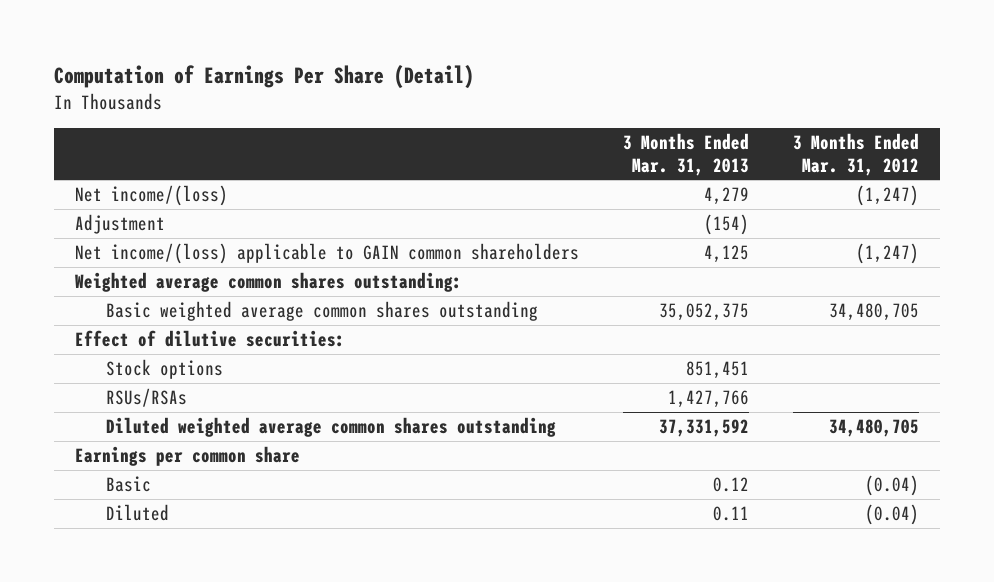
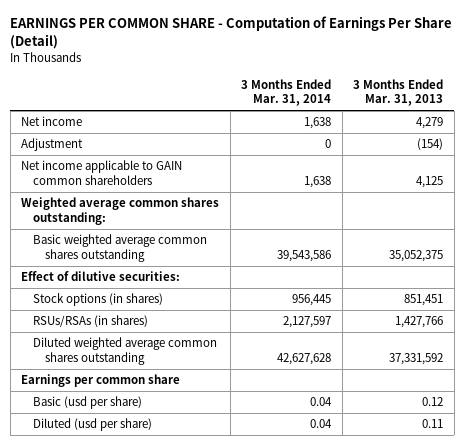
[53,65,474,90] Computation of Earnings Per Share (Detail) -> [10,16,453,50] EARNINGS PER COMMON SHARE - Computation of Earnings Per Share (Detail)
[792,132,919,176] 3 Months Ended Mar. 31, 2012 -> none
none -> [241,78,332,107] 3 Months Ended Mar. 31, 2014
[75,185,229,207] Net income/(loss) -> [21,116,83,127] Net income
[75,243,580,265] Net income/(loss) applicable to GAIN common shareholders -> [21,160,183,185] Net income applicable to GAIN common shareholders
[105,359,223,380] Stock options -> [33,293,164,307] Stock options (in shares)
[105,388,187,408] RSUs/RSAs -> [33,315,149,328] RSUs/RSAs (in shares)
[105,476,151,493] Basic -> [33,396,143,410] Basic (usd per share)
[105,504,169,522] Diluted -> [33,418,153,432] Diluted (usd per share)

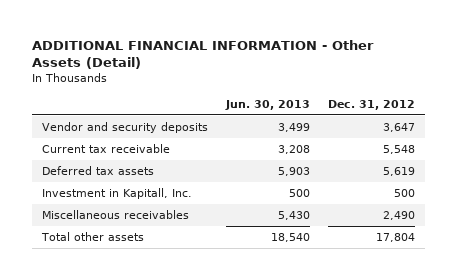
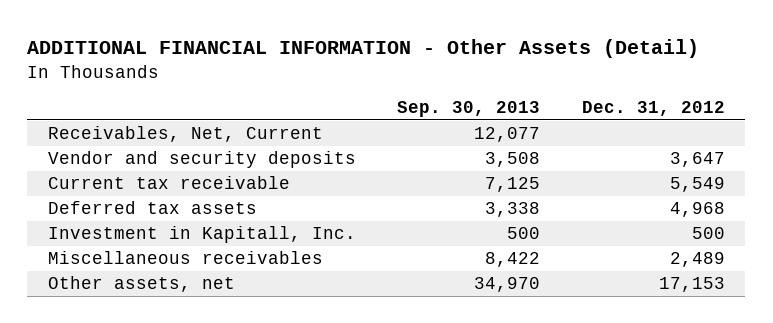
[224,100,310,111] Jun. 30, 2013 -> none
none -> [397,101,541,118] Sep. 30, 2013
none -> [48,126,324,143] Receivables, Net, Current
[383,144,416,154] 5,548 -> [669,177,725,193] 5,549
[383,166,416,176] 5,619 -> [669,202,725,218] 4,968
[383,210,416,220] 2,490 -> [669,252,725,268] 2,489
[40,231,144,241] Total other assets -> [48,276,236,293] Other assets, net
[376,232,416,242] 17,804 -> [658,277,725,293] 17,153

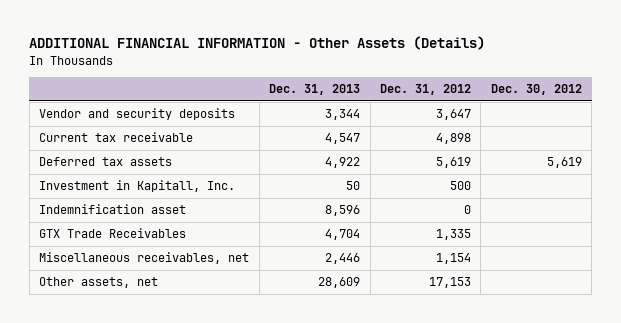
[27,39,700,59] ADDITIONAL FINANCIAL INFORMATION - Other Assets (Detail) -> [29,36,486,51] ADDITIONAL FINANCIAL INFORMATION - Other Assets (Details)
[397,101,541,118] Sep. 30, 2013 -> none
none -> [269,84,361,96] Dec. 31, 2013
none -> [490,84,582,96] Dec. 30, 2012
[48,126,324,143] Receivables, Net, Current -> none
[669,177,725,193] 5,549 -> [435,133,471,145] 4,898
[669,202,725,218] 4,968 -> [435,157,471,169] 5,619
none -> [39,204,187,215] Indemnification asset
none -> [39,228,187,239] GTX Trade Receivables
[48,251,324,265] Miscellaneous receivables -> [39,252,250,265] Miscellaneous receivables, net
[669,252,725,268] 2,489 -> [435,253,471,265] 1,154

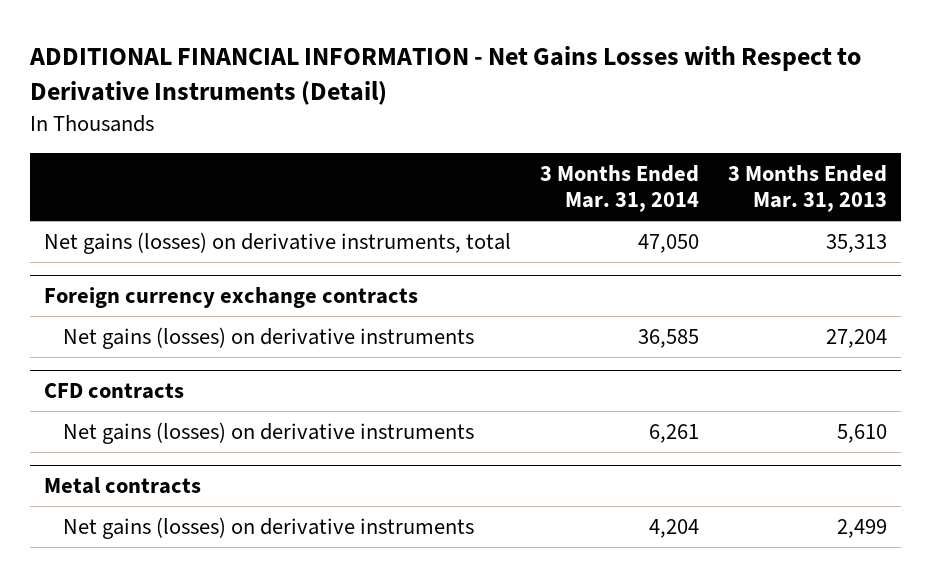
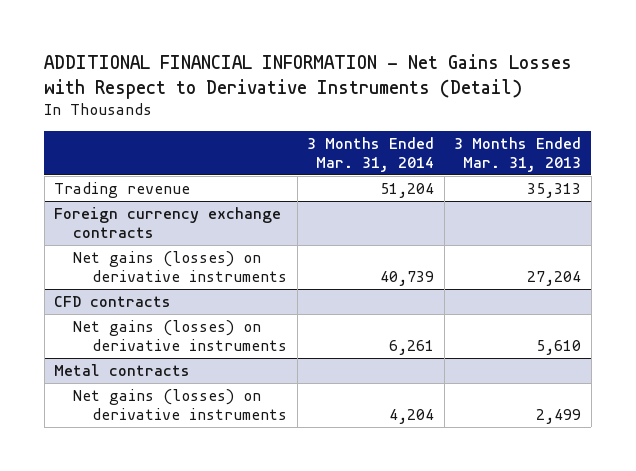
[44,232,512,255] Net gains (losses) on derivative instruments, total -> none
none -> [54,181,191,198] Trading revenue
[637,329,699,349] 36,585 -> [380,270,435,286] 40,739

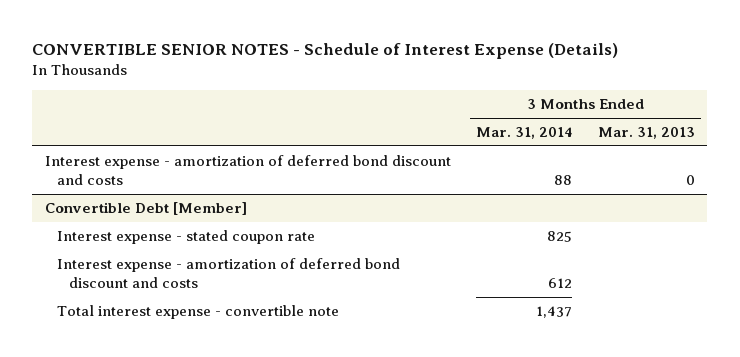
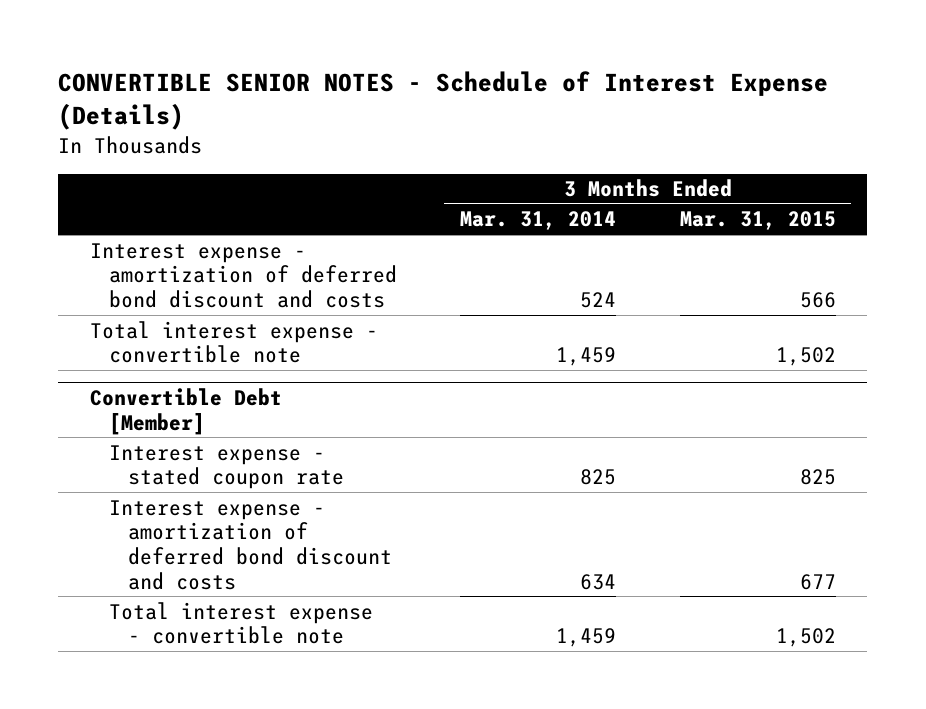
[597,127,695,140] Mar. 31, 2013 -> none
none -> [679,211,836,231] Mar. 31, 2015
[554,175,573,186] 88 -> [580,291,617,308] 524
none -> [89,320,378,364] Total interest expense - convertible note
[548,278,573,289] 612 -> [580,573,617,590] 634
[536,306,573,319] 1,437 -> [556,628,617,648] 1,459

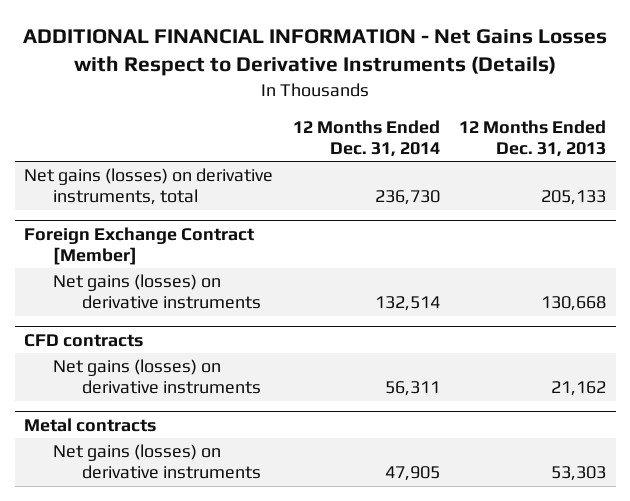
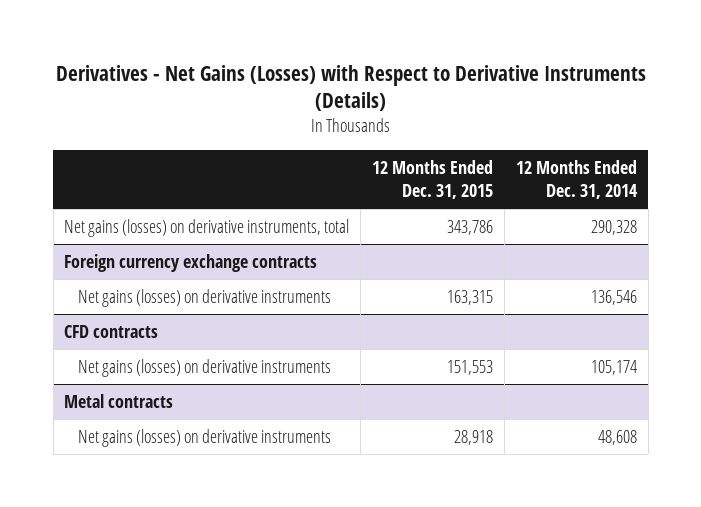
[23,28,608,77] ADDITIONAL FINANCIAL INFORMATION - Net Gains Losses with Respect to Derivative Instruments (Details) -> [55,64,646,112] Derivatives - Net Gains (Losses) with Respect to Derivative Instruments (Details)
[459,119,607,158] 12 Months Ended Dec. 31, 2013 -> none
none -> [372,160,494,199] 12 Months Ended Dec. 31, 2015
[374,190,440,206] 236,730 -> [590,219,637,235] 290,328
[24,226,255,266] Foreign Exchange Contract [Member] -> [64,253,318,272] Foreign currency exchange contracts
[374,296,440,312] 132,514 -> [590,289,637,305] 136,546
[384,381,440,397] 56,311 -> [590,359,637,375] 105,174
[384,466,440,482] 47,905 -> [597,429,637,445] 48,608

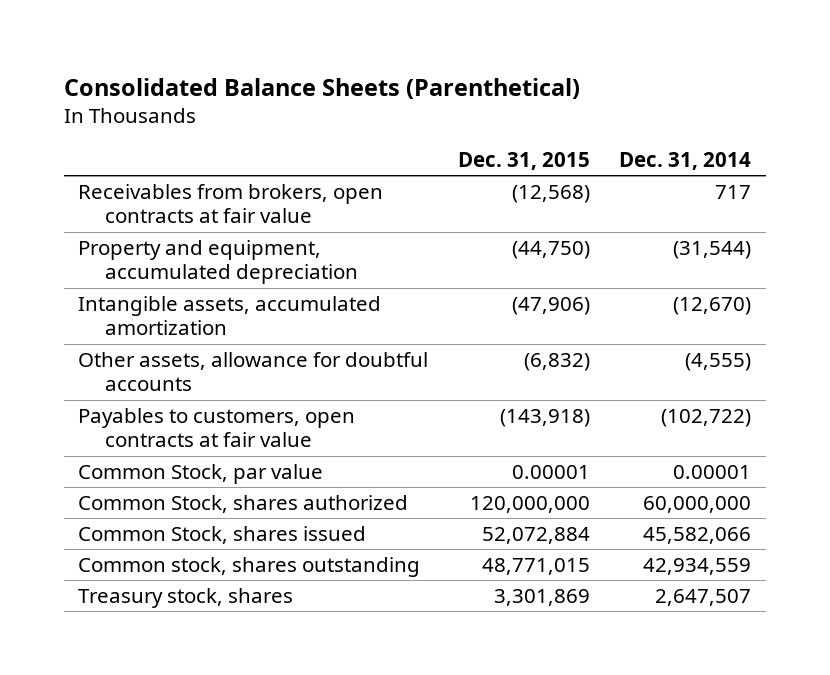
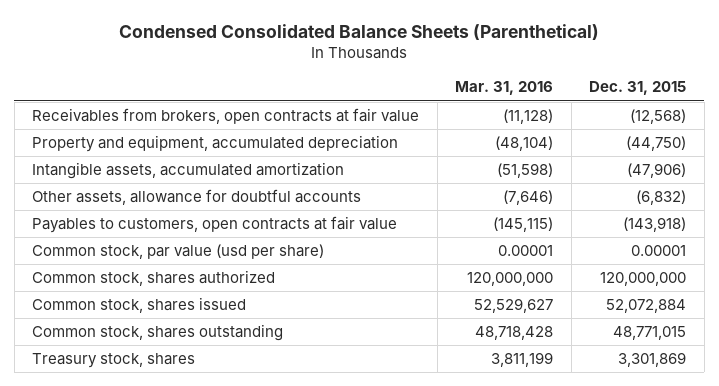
[63,77,580,99] Consolidated Balance Sheets (Parenthetical) -> [119,23,600,40] Condensed Consolidated Balance Sheets (Parenthetical)
[619,151,752,170] Dec. 31, 2014 -> none
none -> [455,81,554,96] Mar. 31, 2016
[78,464,324,485] Common Stock, par value -> [32,244,325,260] Common stock, par value (usd per share)
[78,495,409,514] Common Stock, shares authorized -> [32,270,276,287] Common stock, shares authorized
[78,526,367,545] Common Stock, shares issued -> [32,297,247,314] Common stock, shares issued

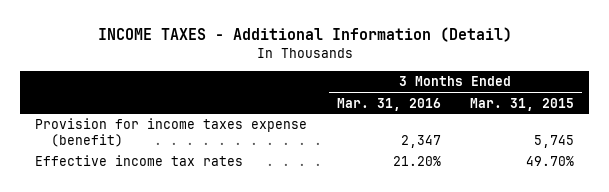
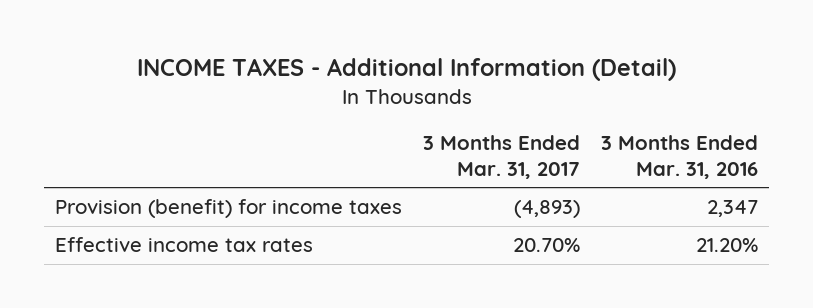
[470,97,575,111] Mar. 31, 2015 -> none
none -> [423,135,581,179] 3 Months Ended Mar. 31, 2017
[35,118,308,147] Provision for income taxes expense (benefit) -> [54,199,402,219] Provision (benefit) for income taxes

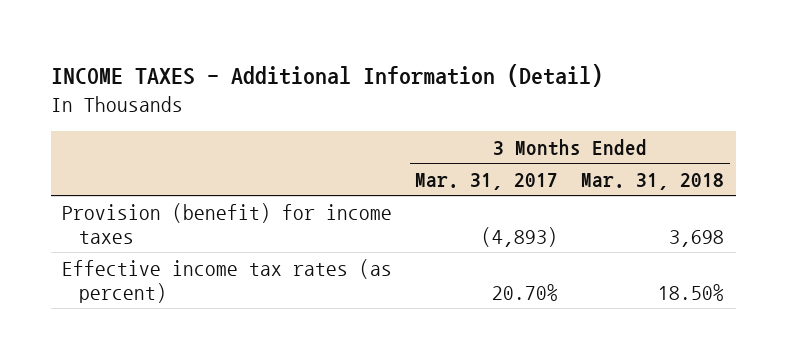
[601,135,759,179] 3 Months Ended Mar. 31, 2016 -> none
none -> [581,173,725,191] Mar. 31, 2018
[54,237,313,253] Effective income tax rates -> [62,258,393,303] Effective income tax rates (as percent)

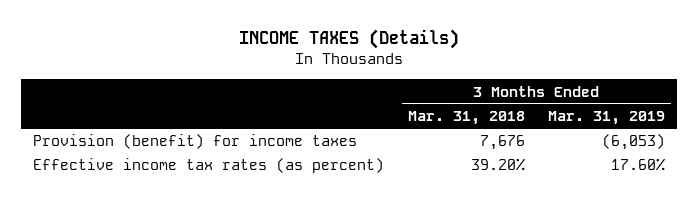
[50,63,603,87] INCOME TAXES - Additional Information (Detail) -> [239,29,460,50] INCOME TAXES (Details)
[415,173,559,191] Mar. 31, 2017 -> none
none -> [548,111,666,126] Mar. 31, 2019
[669,229,725,247] 3,698 -> [479,135,525,151] 7,676
[658,283,725,301] 18.50% -> [470,158,525,172] 39.20%

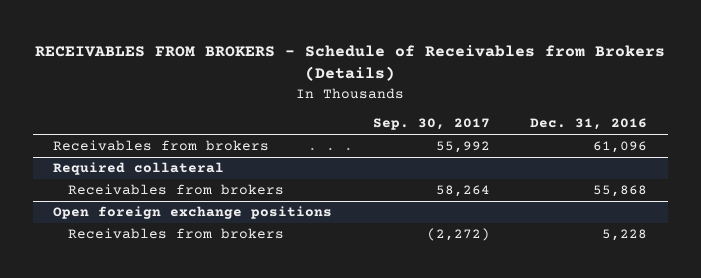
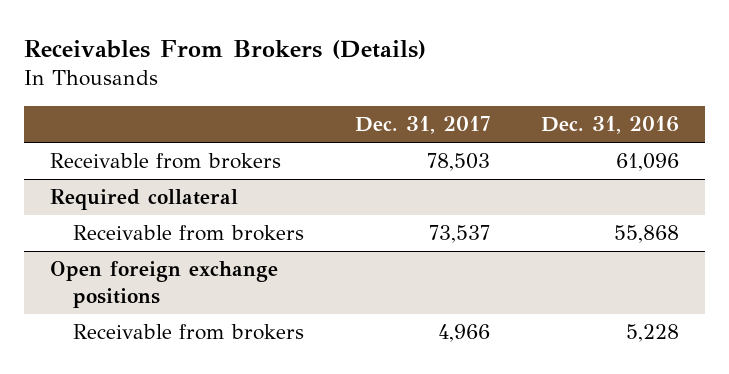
[35,44,666,82] RECEIVABLES FROM BROKERS - Schedule of Receivables from Brokers (Details) -> [24,39,427,59] Receivables From Brokers (Details)
[372,118,490,131] Sep. 30, 2017 -> none
none -> [354,116,490,135] Dec. 31, 2017
[53,140,270,152] Receivables from brokers -> [49,153,281,170] Receivable from brokers
[67,184,284,196] Receivables from brokers -> [72,225,304,242] Receivable from brokers
[67,228,284,240] Receivables from brokers -> [72,324,304,341] Receivable from brokers

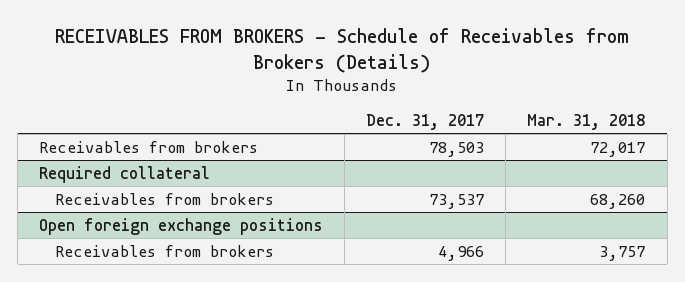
[24,39,427,59] Receivables From Brokers (Details) -> [55,28,630,73] RECEIVABLES FROM BROKERS - Schedule of Receivables from Brokers (Details)
[541,116,680,135] Dec. 31, 2016 -> none
none -> [527,113,646,130] Mar. 31, 2018
[49,153,281,170] Receivable from brokers -> [39,140,259,153] Receivables from brokers
[72,225,304,242] Receivable from brokers -> [54,192,274,205] Receivables from brokers
[72,324,304,341] Receivable from brokers -> [54,244,274,257] Receivables from brokers

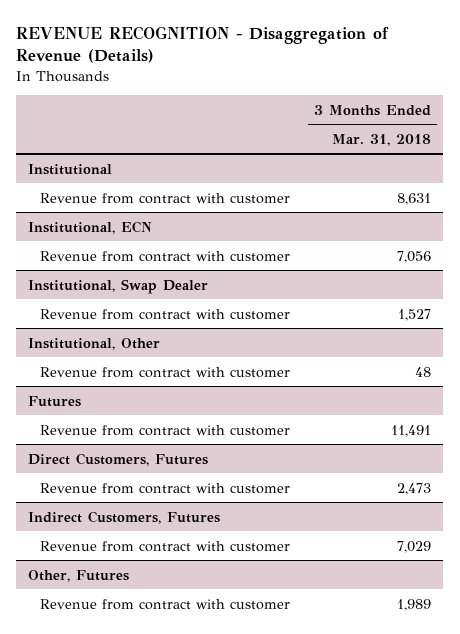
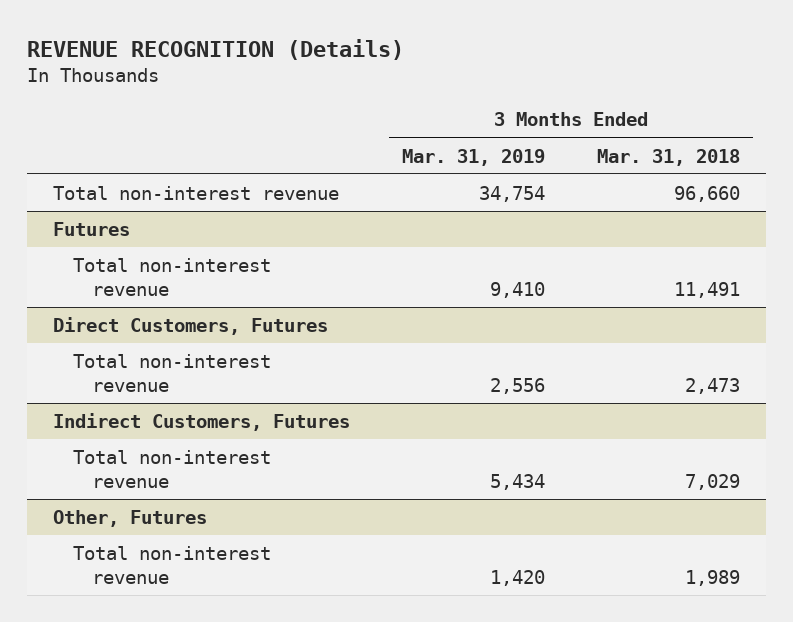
[16,25,390,64] REVENUE RECOGNITION - Disaggregation of Revenue (Details) -> [27,38,405,60] REVENUE RECOGNITION (Details)
none -> [402,148,546,166] Mar. 31, 2019
[28,163,113,175] Institutional -> none
[40,192,291,204] Revenue from contract with customer -> none
[28,220,153,234] Institutional, ECN -> none
[40,250,291,262] Revenue from contract with customer -> none
[28,278,209,294] Institutional, Swap Dealer -> none
[40,308,291,320] Revenue from contract with customer -> none
[28,337,161,350] Institutional, Other -> none
[40,366,291,378] Revenue from contract with customer -> none
none -> [53,186,340,201] Total non-interest revenue
[40,424,291,436] Revenue from contract with customer -> [72,258,271,296] Total non-interest revenue
[40,482,291,494] Revenue from contract with customer -> [72,354,271,392] Total non-interest revenue
[40,540,291,552] Revenue from contract with customer -> [72,450,271,488] Total non-interest revenue
[40,598,291,610] Revenue from contract with customer -> [72,546,271,584] Total non-interest revenue

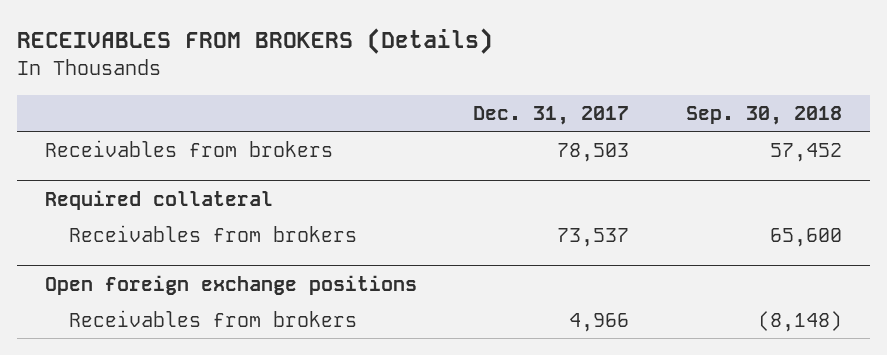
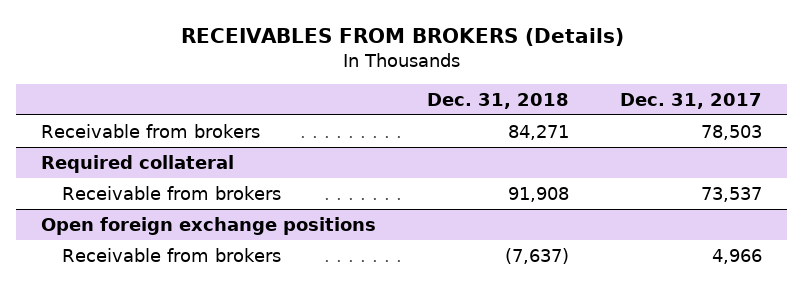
[685,106,842,126] Sep. 30, 2018 -> none
none -> [427,92,570,109] Dec. 31, 2018
[45,140,334,158] Receivables from brokers -> [41,123,261,138] Receivable from brokers
[69,225,358,243] Receivables from brokers -> [62,185,282,200] Receivable from brokers
[69,310,358,328] Receivables from brokers -> [62,247,282,262] Receivable from brokers

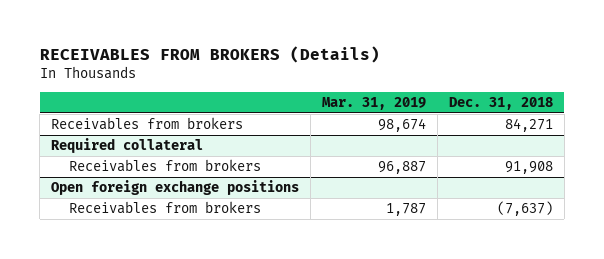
[620,92,763,109] Dec. 31, 2017 -> none
none -> [321,96,426,110] Mar. 31, 2019
[41,123,261,138] Receivable from brokers -> [51,117,244,131] Receivables from brokers
[62,185,282,200] Receivable from brokers -> [69,159,262,173] Receivables from brokers
[62,247,282,262] Receivable from brokers -> [69,201,262,215] Receivables from brokers

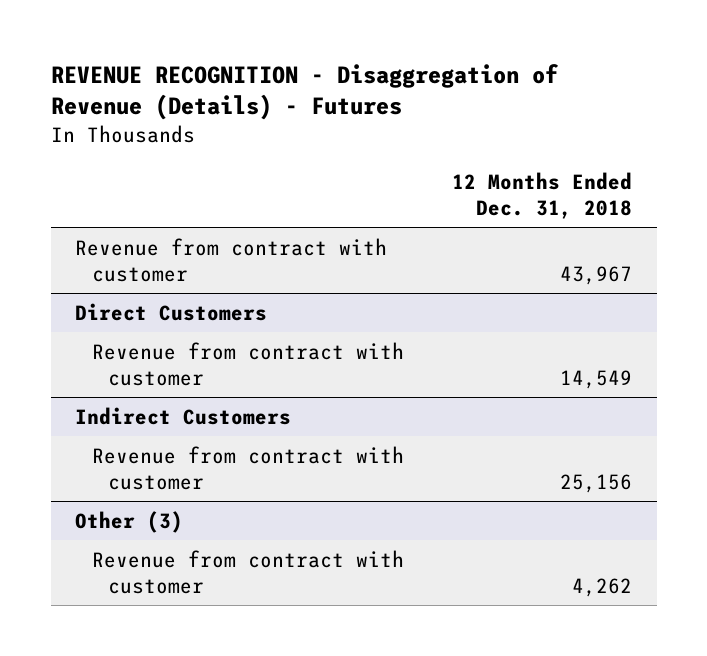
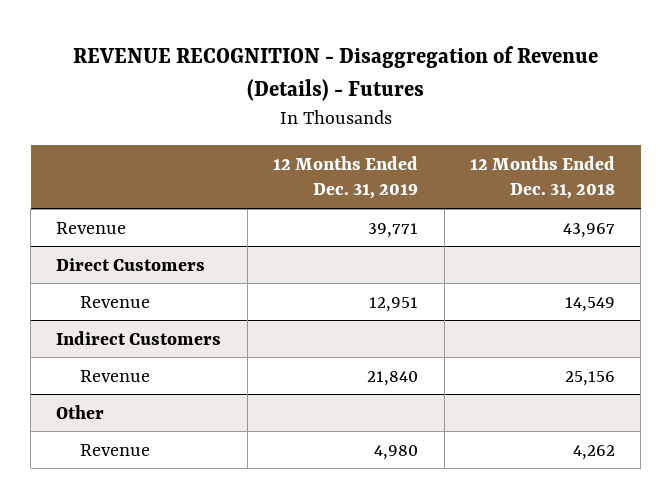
none -> [273,155,419,200] 12 Months Ended Dec. 31, 2019
[75,237,388,282] Revenue from contract with customer -> [56,221,127,234] Revenue
[91,341,404,386] Revenue from contract with customer -> [79,295,150,308] Revenue
[91,445,404,490] Revenue from contract with customer -> [79,369,150,382] Revenue
[75,510,184,533] Other (3) -> [56,404,105,419] Other
[91,549,404,594] Revenue from contract with customer -> [79,443,150,456] Revenue

